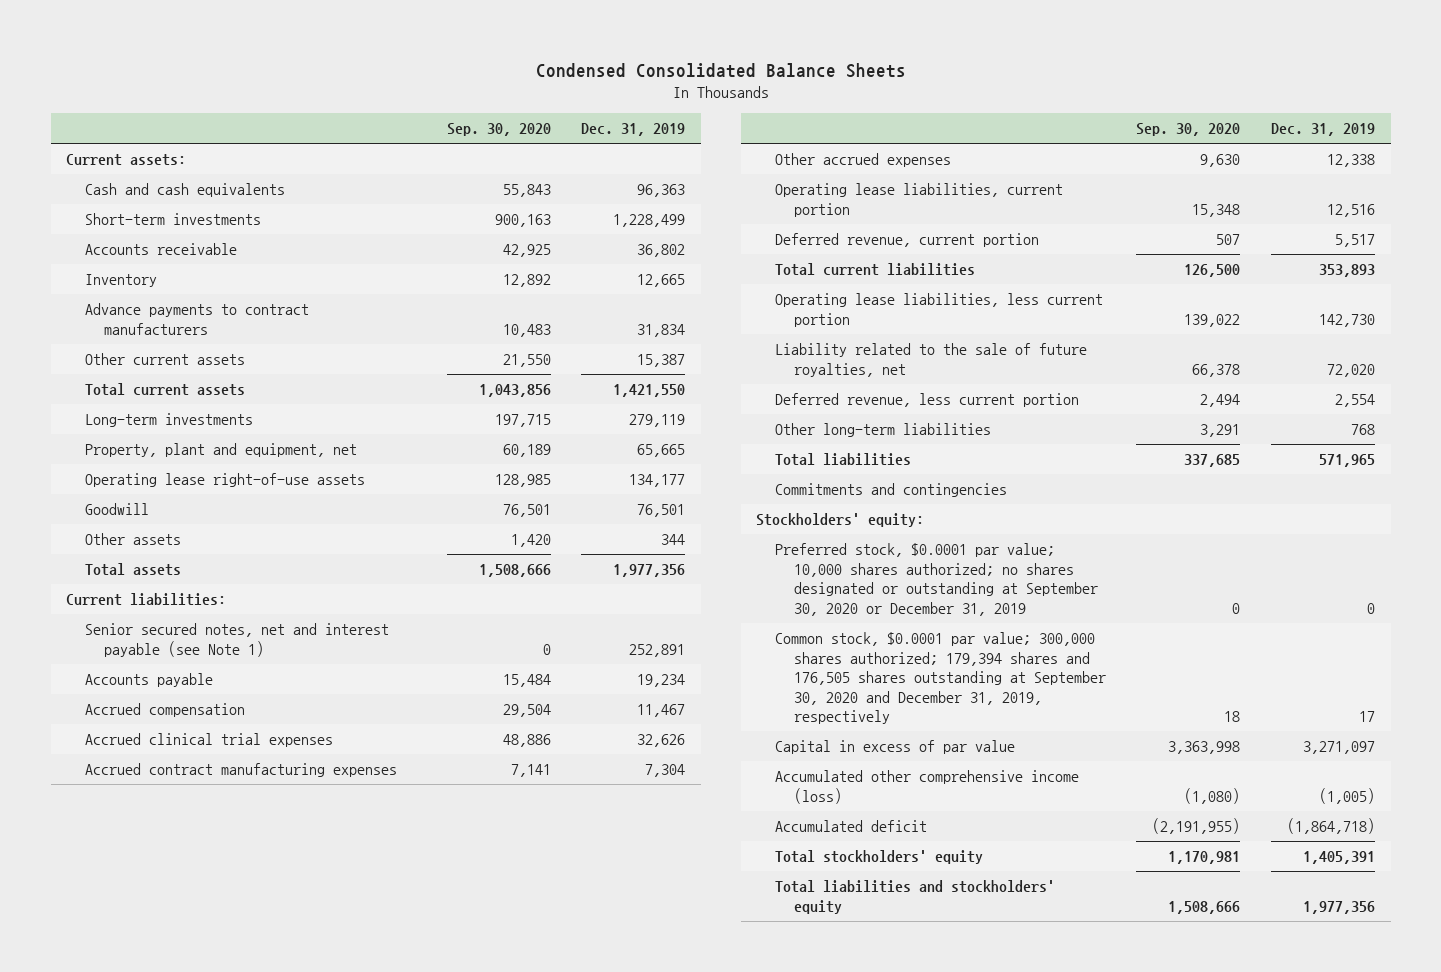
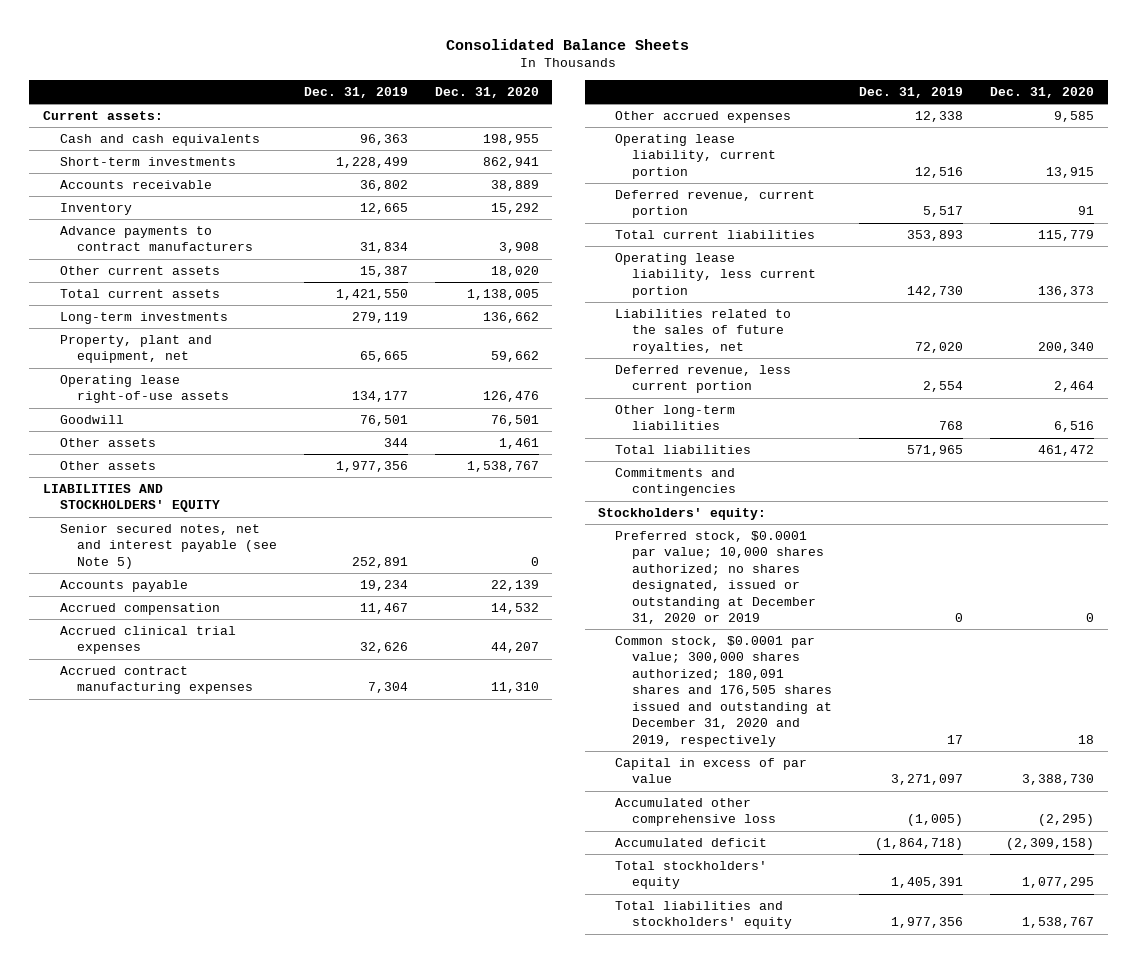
[535,62,906,78] Condensed Consolidated Balance Sheets -> [446,38,690,50] Consolidated Balance Sheets
[446,123,551,137] Sep. 30, 2020 -> none
none -> [434,86,539,98] Dec. 31, 2020
[85,563,182,577] Total assets -> [59,460,156,470] Other assets
[66,593,227,607] Current liabilities: -> [42,483,220,513] LIABILITIES AND STOCKHOLDERS' EQUITY
[85,623,390,657] Senior secured notes, net and interest payable (see Note 1) -> [59,523,278,569] Senior secured notes, net and interest payable (see Note 5)
[774,183,1063,217] Operating lease liabilities, current portion -> [615,133,777,179] Operating lease liability, current portion
[774,293,1103,327] Operating lease liabilities, less current portion -> [615,252,817,298] Operating lease liability, less current portion
[774,343,1087,377] Liability related to the sale of future royalties, net -> [615,308,792,354] Liabilities related to the sales of future royalties, net
[774,543,1098,616] Preferred stock, $0.0001 par value; 10,000 shares authorized; no shares designated or outstanding at September 30, 2020 or December 31, 2019 -> [615,530,825,625] Preferred stock, $0.0001 par value; 10,000 shares authorized; no shares designated, issued or outstanding at December 31, 2020 or 2019
[774,632,1106,725] Common stock, $0.0001 par value; 300,000 shares authorized; 179,394 shares and 176,505 shares outstanding at September 30, 2020 and December 31, 2019, respectively -> [615,635,833,747] Common stock, $0.0001 par value; 300,000 shares authorized; 180,091 shares and 176,505 shares issued and outstanding at December 31, 2020 and 2019, respectively
[774,770,1079,804] Accumulated other comprehensive income (loss) -> [615,797,777,827] Accumulated other comprehensive loss

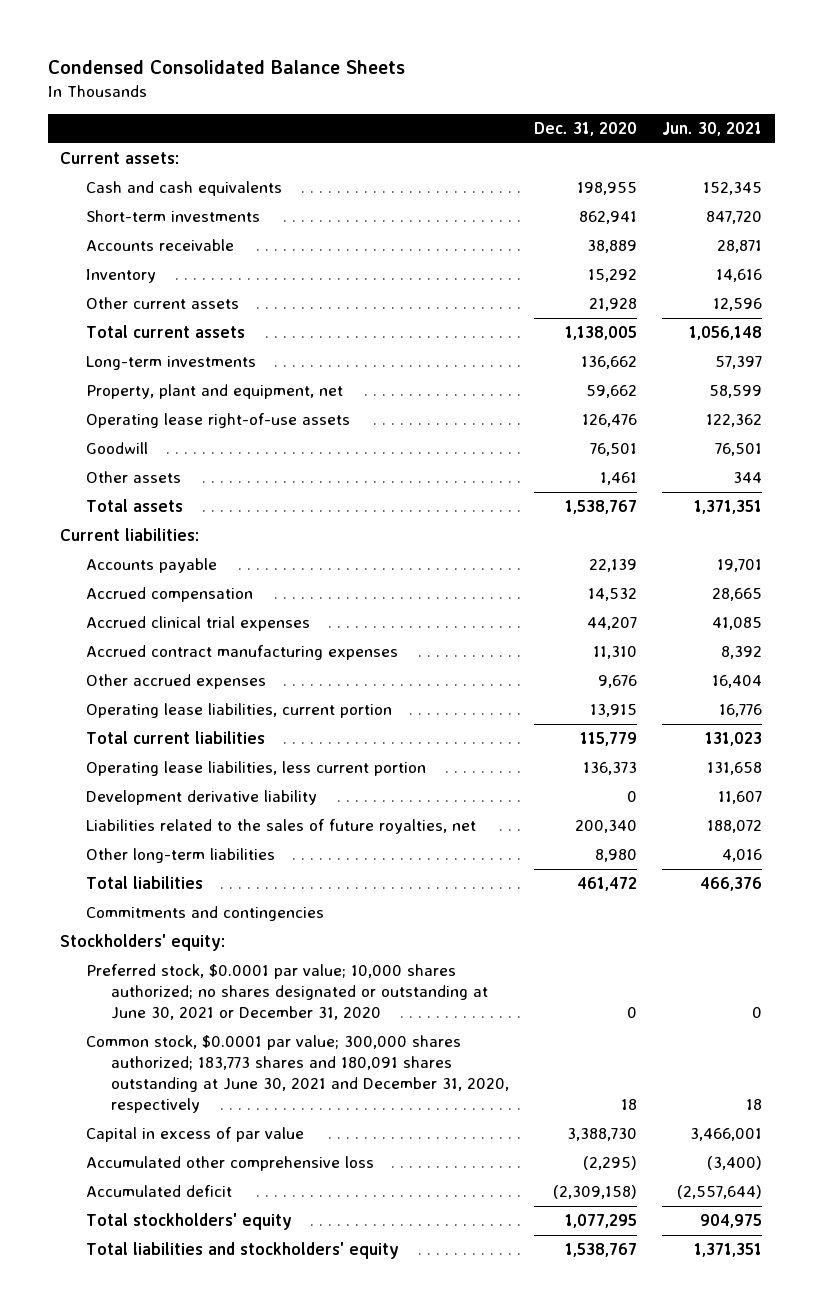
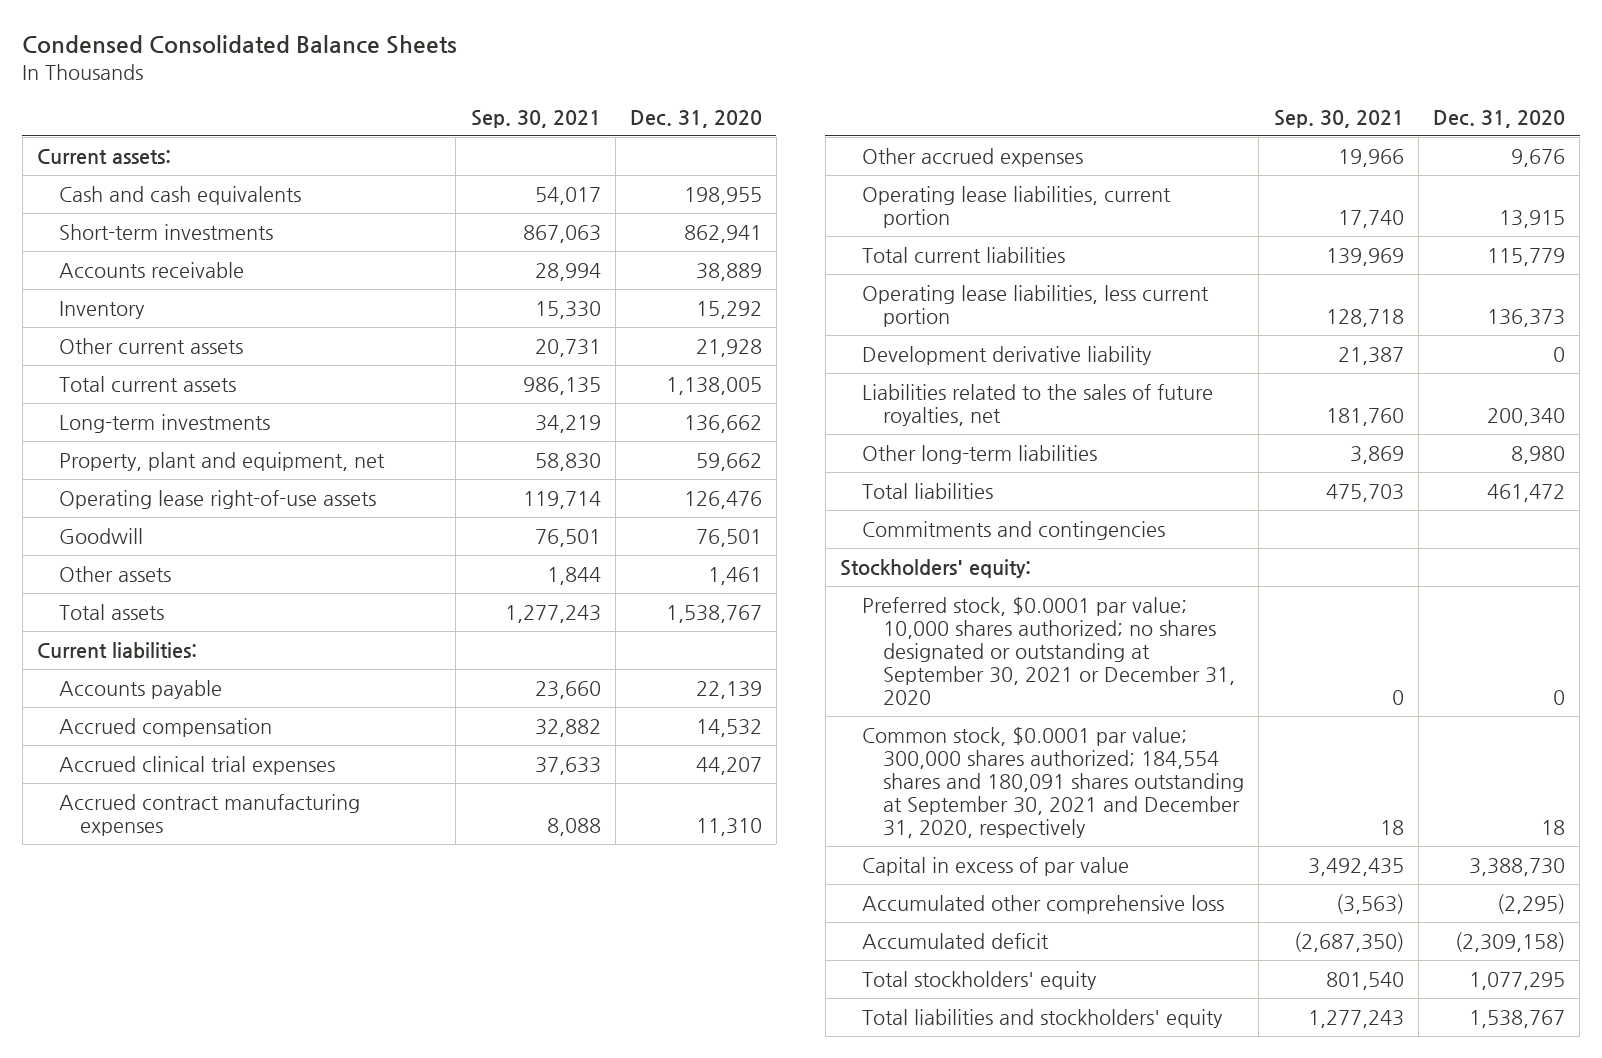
[662,122,763,137] Jun. 30, 2021 -> none
none -> [470,109,601,128] Sep. 30, 2021
[85,964,488,1021] Preferred stock, $0.0001 par value; 10,000 shares authorized; no shares designated or outstanding at June 30, 2021 or December 31, 2020 -> [861,596,1236,705] Preferred stock, $0.0001 par value; 10,000 shares authorized; no shares designated or outstanding at September 30, 2021 or December 31, 2020
[85,1035,509,1114] Common stock, $0.0001 par value; 300,000 shares authorized; 183,773 shares and 180,091 shares outstanding at June 30, 2021 and December 31, 2020, respectively -> [861,726,1245,838] Common stock, $0.0001 par value; 300,000 shares authorized; 184,554 shares and 180,091 shares outstanding at September 30, 2021 and December 31, 2020, respectively

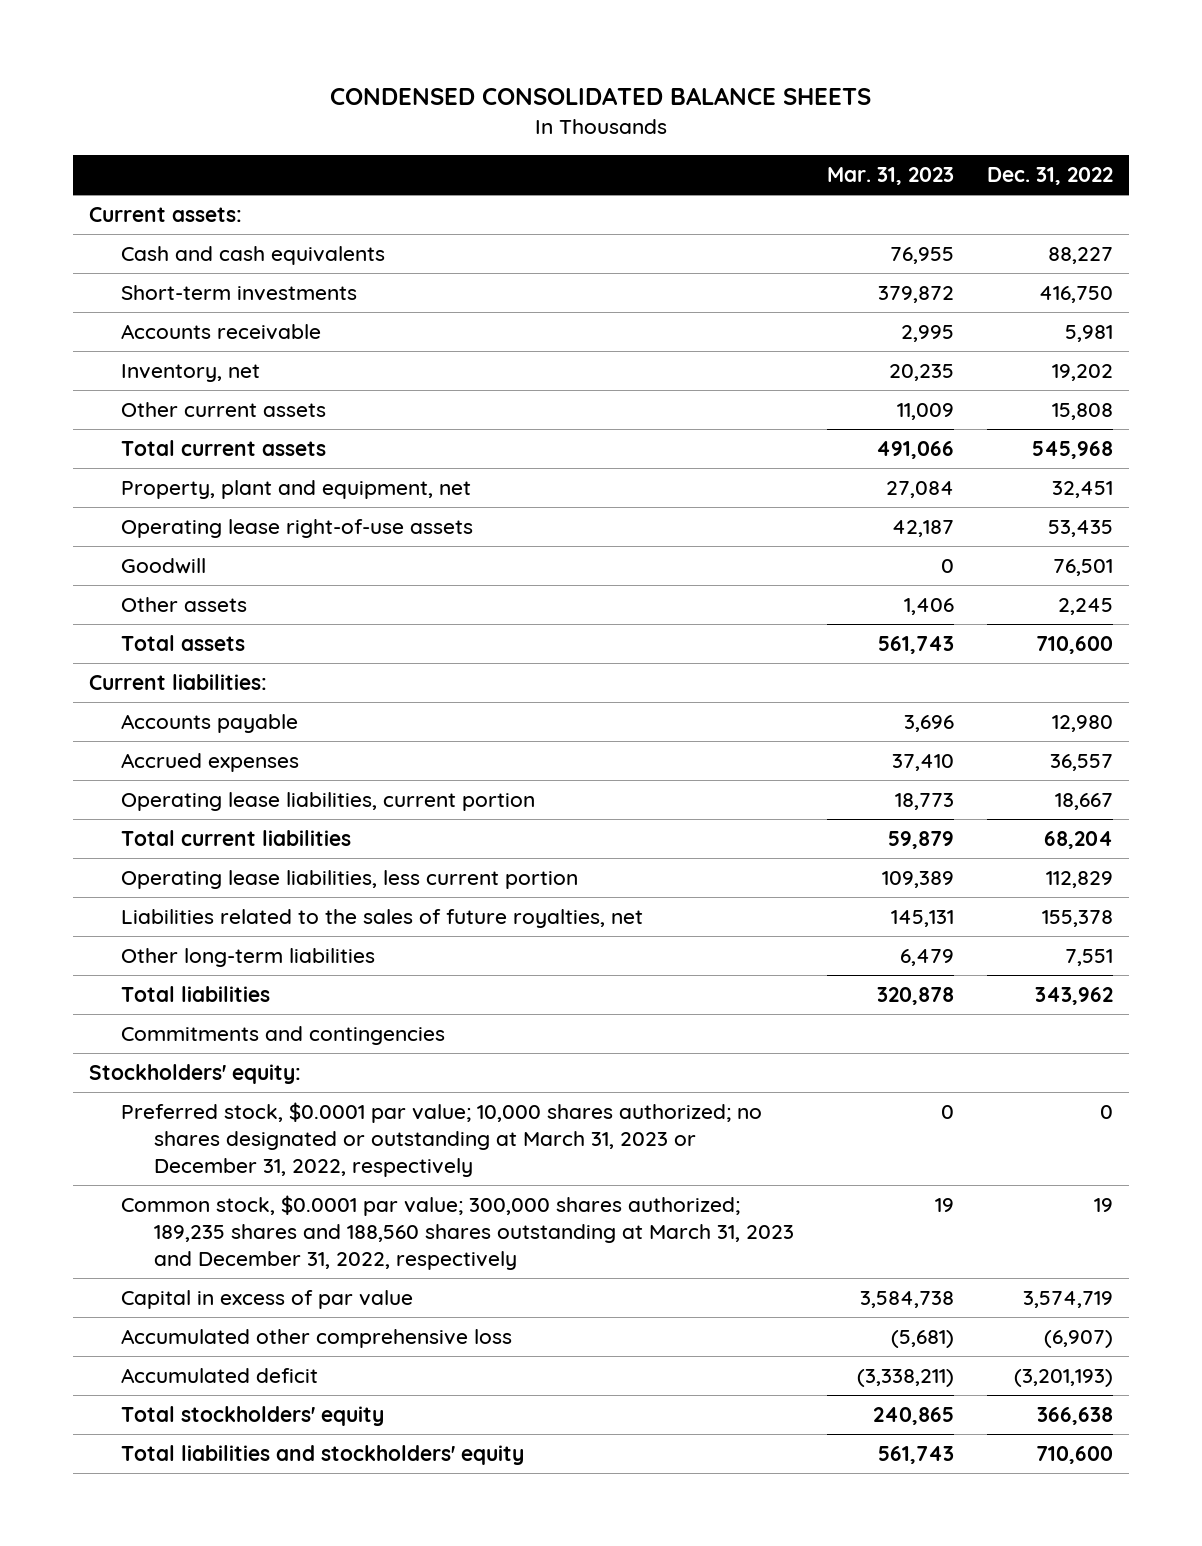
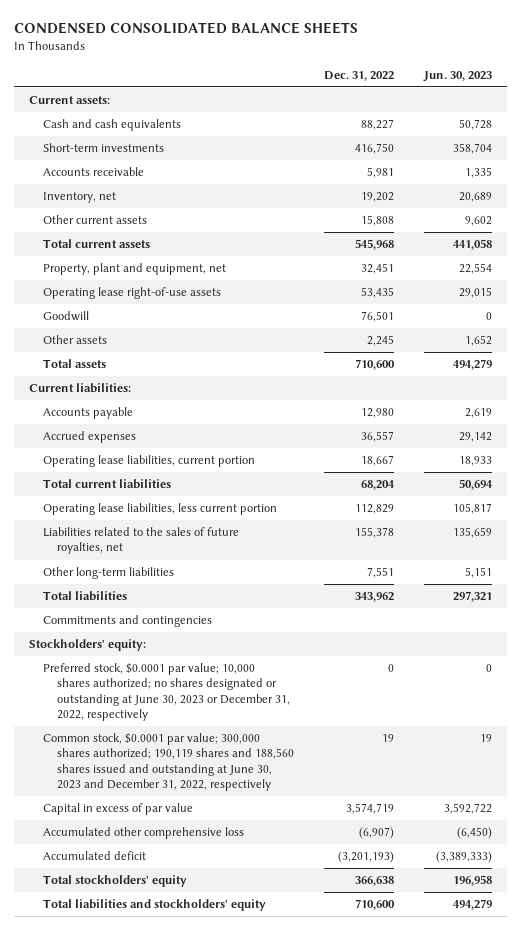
[826,166,954,185] Mar. 31, 2023 -> none
none -> [423,70,493,82] Jun. 30, 2023
[121,1102,763,1178] Preferred stock, $0.0001 par value; 10,000 shares authorized; no shares designated or outstanding at March 31, 2023 or December 31, 2022, respectively -> [43,663,291,721] Preferred stock, $0.0001 par value; 10,000 shares authorized; no shares designated or outstanding at June 30, 2023 or December 31, 2022, respectively
[121,1195,794,1271] Common stock, $0.0001 par value; 300,000 shares authorized; 189,235 shares and 188,560 shares outstanding at March 31, 2023 and December 31, 2022, respectively -> [43,733,295,791] Common stock, $0.0001 par value; 300,000 shares authorized; 190,119 shares and 188,560 shares issued and outstanding at June 30, 2023 and December 31, 2022, respectively

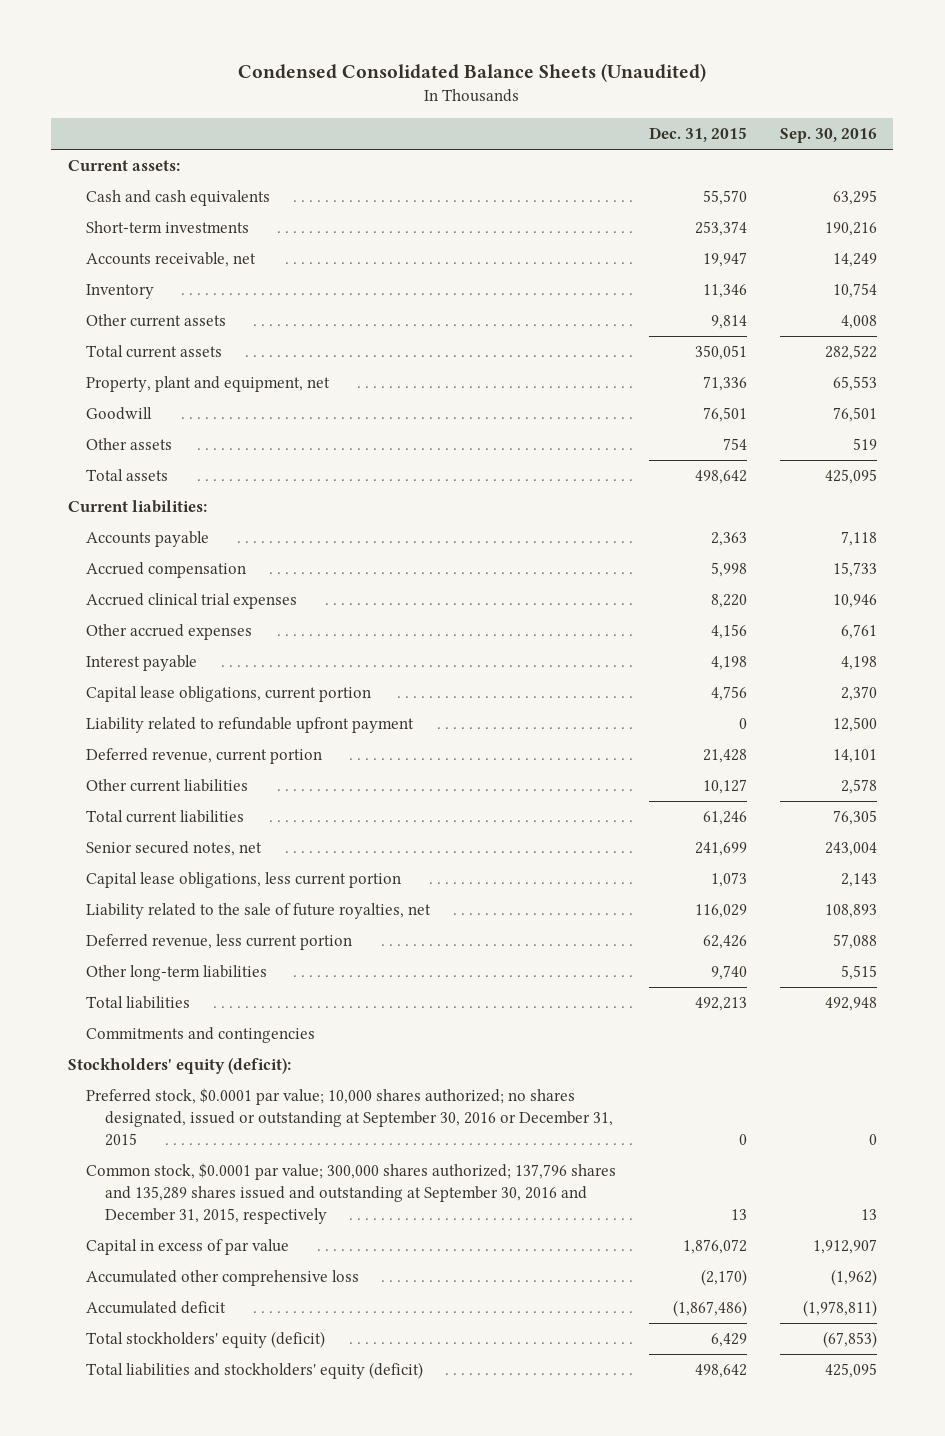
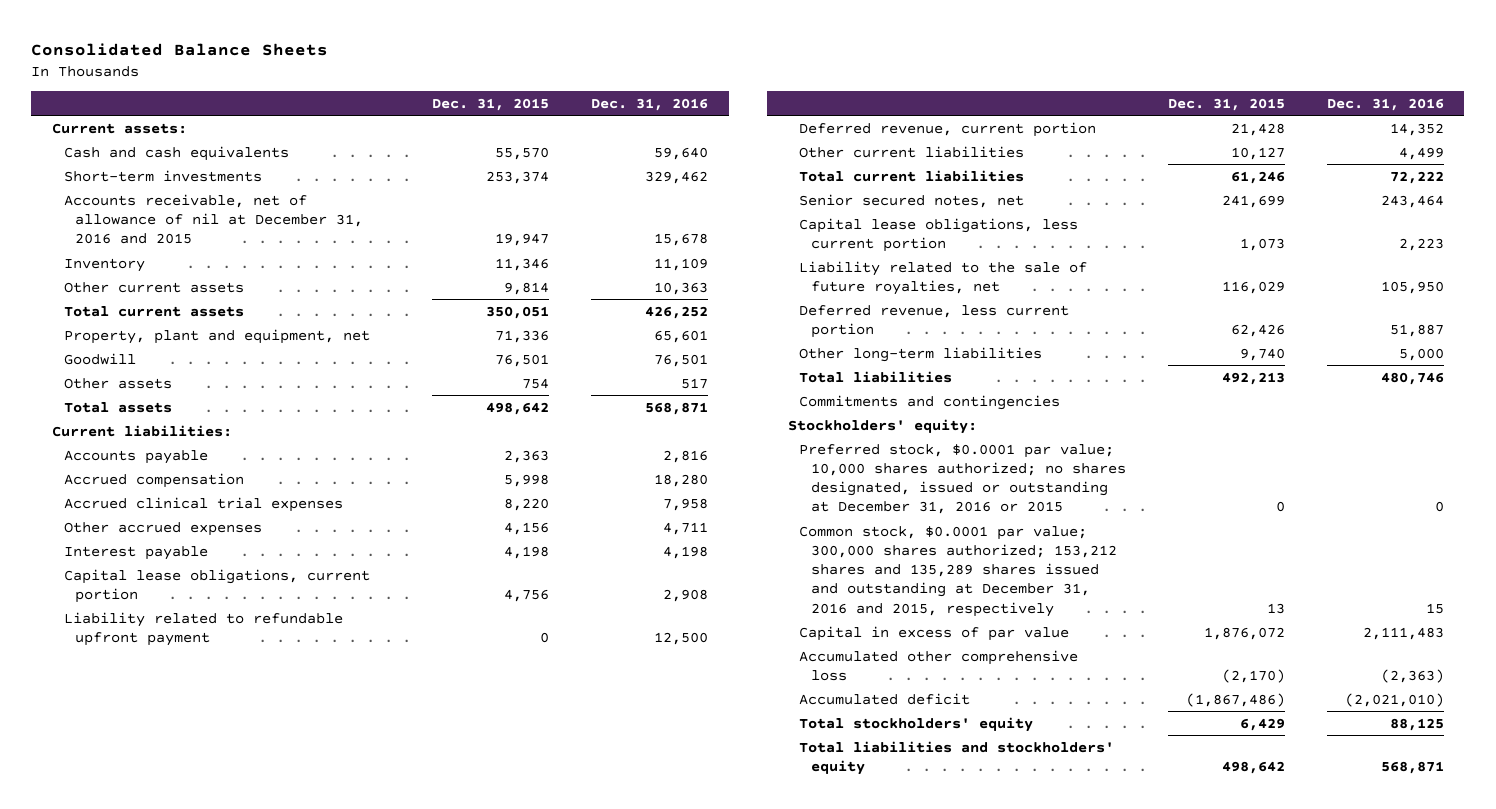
[238,62,707,82] Condensed Consolidated Balance Sheets (Unaudited) -> [31,43,329,57] Consolidated Balance Sheets
[779,127,877,143] Sep. 30, 2016 -> none
none -> [590,97,708,111] Dec. 31, 2016
[86,252,257,268] Accounts receivable, net -> [63,193,364,245] Accounts receivable, net of allowance of nil at December 31, 2016 and 2015
[67,1058,291,1075] Stockholders' equity (deficit): -> [787,418,977,434] Stockholders' equity:
[86,1088,614,1146] Preferred stock, $0.0001 par value; 10,000 shares authorized; no shares designated, issued or outstanding at September 30, 2016 or December 31, 2015 -> [799,443,1126,515] Preferred stock, $0.0001 par value; 10,000 shares authorized; no shares designated, issued or outstanding at December 31, 2016 or 2015
[86,1163,617,1224] Common stock, $0.0001 par value; 300,000 shares authorized; 137,796 shares and 135,289 shares issued and outstanding at September 30, 2016 and December 31, 2015, respectively -> [799,525,1117,617] Common stock, $0.0001 par value; 300,000 shares authorized; 153,212 shares and 135,289 shares issued and outstanding at December 31, 2016 and 2015, respectively
[86,1331,326,1349] Total stockholders' equity (deficit) -> [799,716,1034,732] Total stockholders' equity
[86,1362,424,1380] Total liabilities and stockholders' equity (deficit) -> [799,740,1115,775] Total liabilities and stockholders' equity

